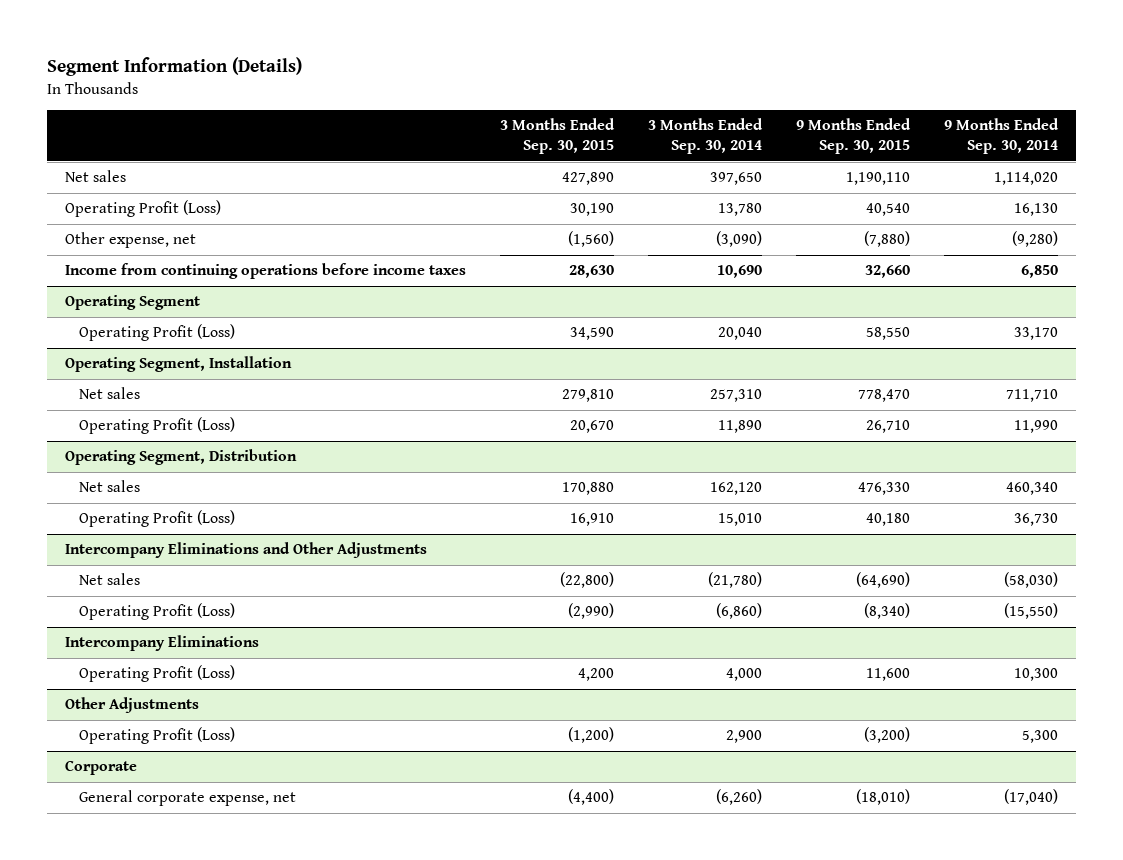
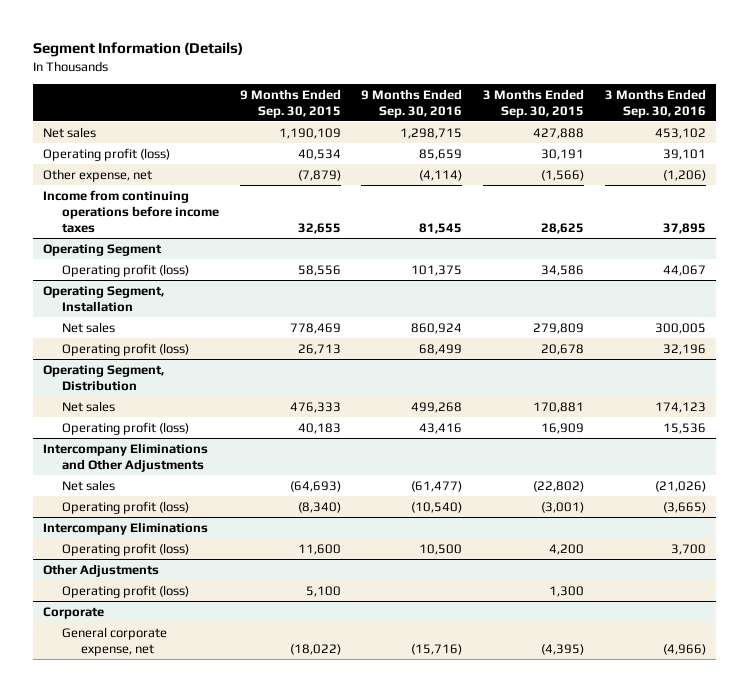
[647,117,763,155] 3 Months Ended Sep. 30, 2014 -> none
[944,117,1060,155] 9 Months Ended Sep. 30, 2014 -> none
none -> [361,88,463,118] 9 Months Ended Sep. 30, 2016
none -> [604,88,706,118] 3 Months Ended Sep. 30, 2016
[561,172,614,186] 427,890 -> [532,127,584,139] 427,888
[846,172,911,186] 1,190,110 -> [278,127,341,139] 1,190,109
[64,200,221,218] Operating Profit (Loss) -> [42,147,170,161] Operating profit (loss)
[569,203,614,217] 30,190 -> [540,148,584,160] 30,191
[866,203,911,217] 40,540 -> [297,148,341,160] 40,534
[567,231,614,248] (1,560) -> [540,169,584,181] (1,566)
[864,231,911,248] (7,880) -> [297,169,341,181] (7,879)
[568,265,614,279] 28,630 -> [540,222,584,234] 28,625
[865,265,911,279] 32,660 -> [297,222,341,234] 32,655
[79,324,236,342] Operating Profit (Loss) -> [61,263,189,277] Operating profit (loss)
[569,327,614,341] 34,590 -> [540,264,584,276] 34,586
[866,327,911,341] 58,550 -> [297,264,341,276] 58,556
[561,389,614,403] 279,810 -> [532,322,584,334] 279,809
[858,389,911,403] 778,470 -> [289,322,341,334] 778,469
[79,417,236,435] Operating Profit (Loss) -> [61,342,189,356] Operating profit (loss)
[569,420,614,434] 20,670 -> [540,343,584,355] 20,678
[866,420,911,434] 26,710 -> [297,343,341,355] 26,713
[561,482,614,496] 170,880 -> [532,401,584,413] 170,881
[858,482,911,496] 476,330 -> [289,401,341,413] 476,333
[79,510,236,528] Operating Profit (Loss) -> [61,421,189,435] Operating profit (loss)
[569,513,614,527] 16,910 -> [540,422,584,434] 16,909
[866,513,911,527] 40,180 -> [297,422,341,434] 40,183
[559,572,614,589] (22,800) -> [532,480,584,492] (22,802)
[856,572,911,589] (64,690) -> [289,480,341,492] (64,693)
[79,603,236,621] Operating Profit (Loss) -> [61,500,189,514] Operating profit (loss)
[567,603,614,620] (2,990) -> [540,501,584,513] (3,001)
[79,665,236,683] Operating Profit (Loss) -> [61,542,189,556] Operating profit (loss)
[79,727,236,745] Operating Profit (Loss) -> [61,584,189,598] Operating profit (loss)
[567,727,614,744] (1,200) -> [548,585,584,597] 1,300
[864,727,911,744] (3,200) -> [305,585,341,597] 5,100
[567,789,614,806] (4,400) -> [540,643,584,655] (4,395)
[856,789,911,806] (18,010) -> [289,643,341,655] (18,022)

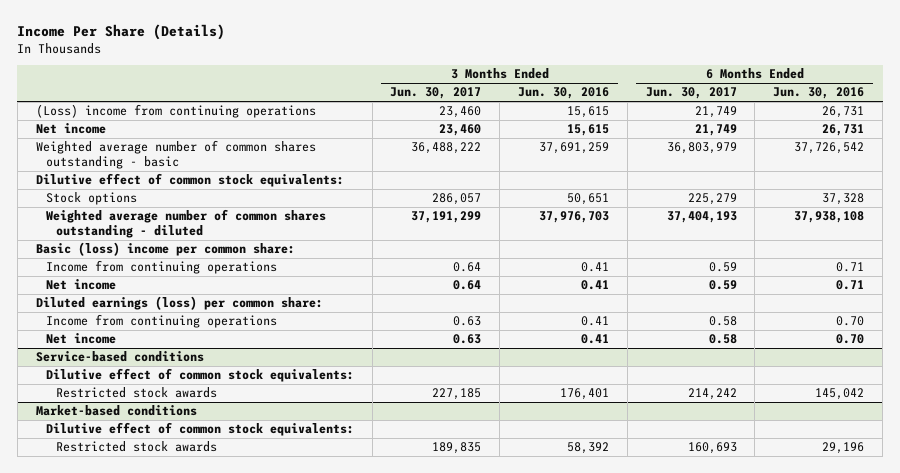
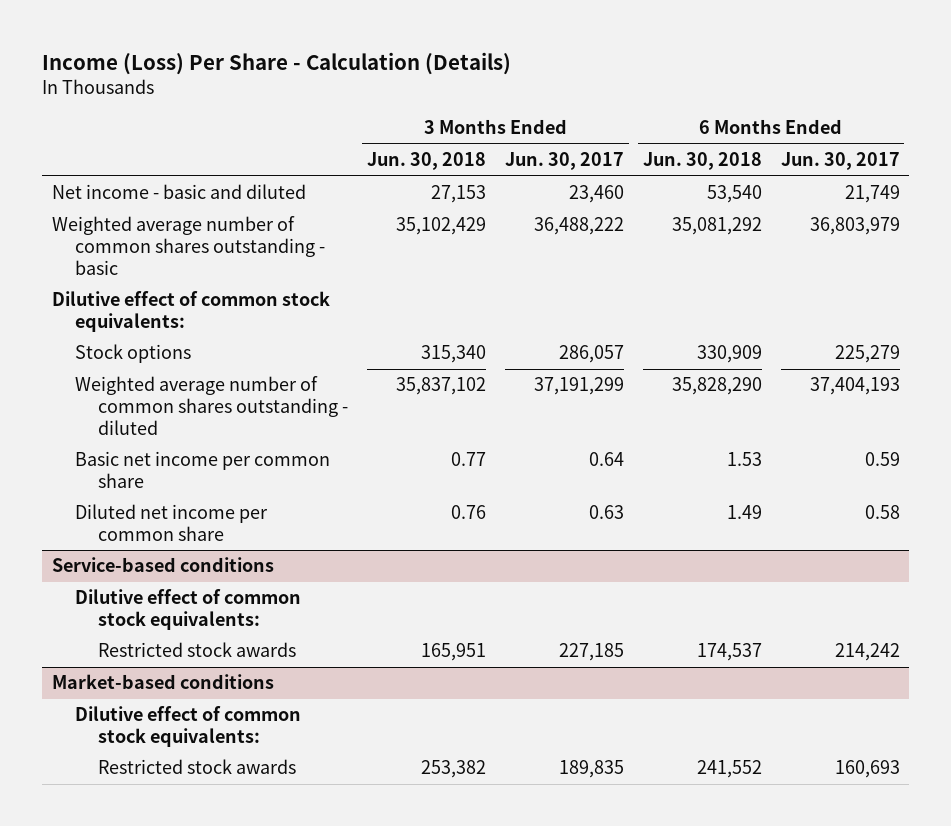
[17,24,226,41] Income Per Share (Details) -> [42,52,512,76] Income (Loss) Per Share - Calculation (Details)
[518,87,610,100] Jun. 30, 2016 -> none
[773,87,865,100] Jun. 30, 2016 -> none
none -> [367,152,487,171] Jun. 30, 2018
none -> [642,152,762,171] Jun. 30, 2018
[35,104,316,119] (Loss) income from continuing operations -> none
[35,123,106,135] Net income -> [51,184,306,200] Net income - basic and diluted
[35,242,295,257] Basic (loss) income per common share: -> none
[45,260,277,275] Income from continuing operations -> none
[35,296,323,311] Diluted earnings (loss) per common share: -> none
[45,314,277,329] Income from continuing operations -> none
[45,279,116,291] Net income -> [75,451,331,489] Basic net income per common share
[45,333,116,345] Net income -> [75,504,269,542] Diluted net income per common share

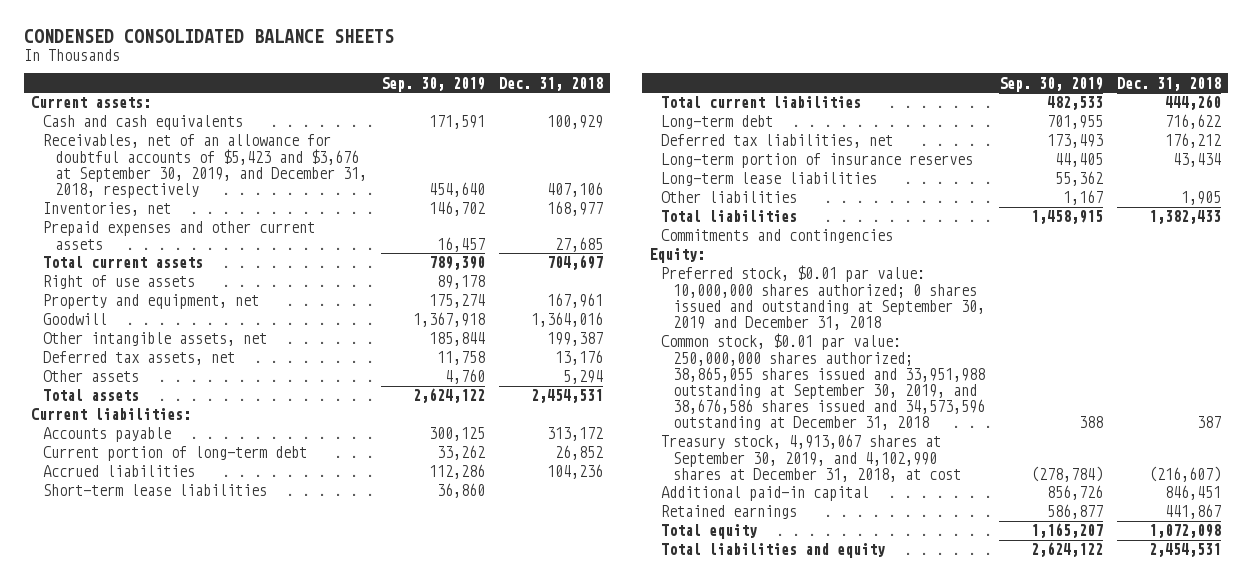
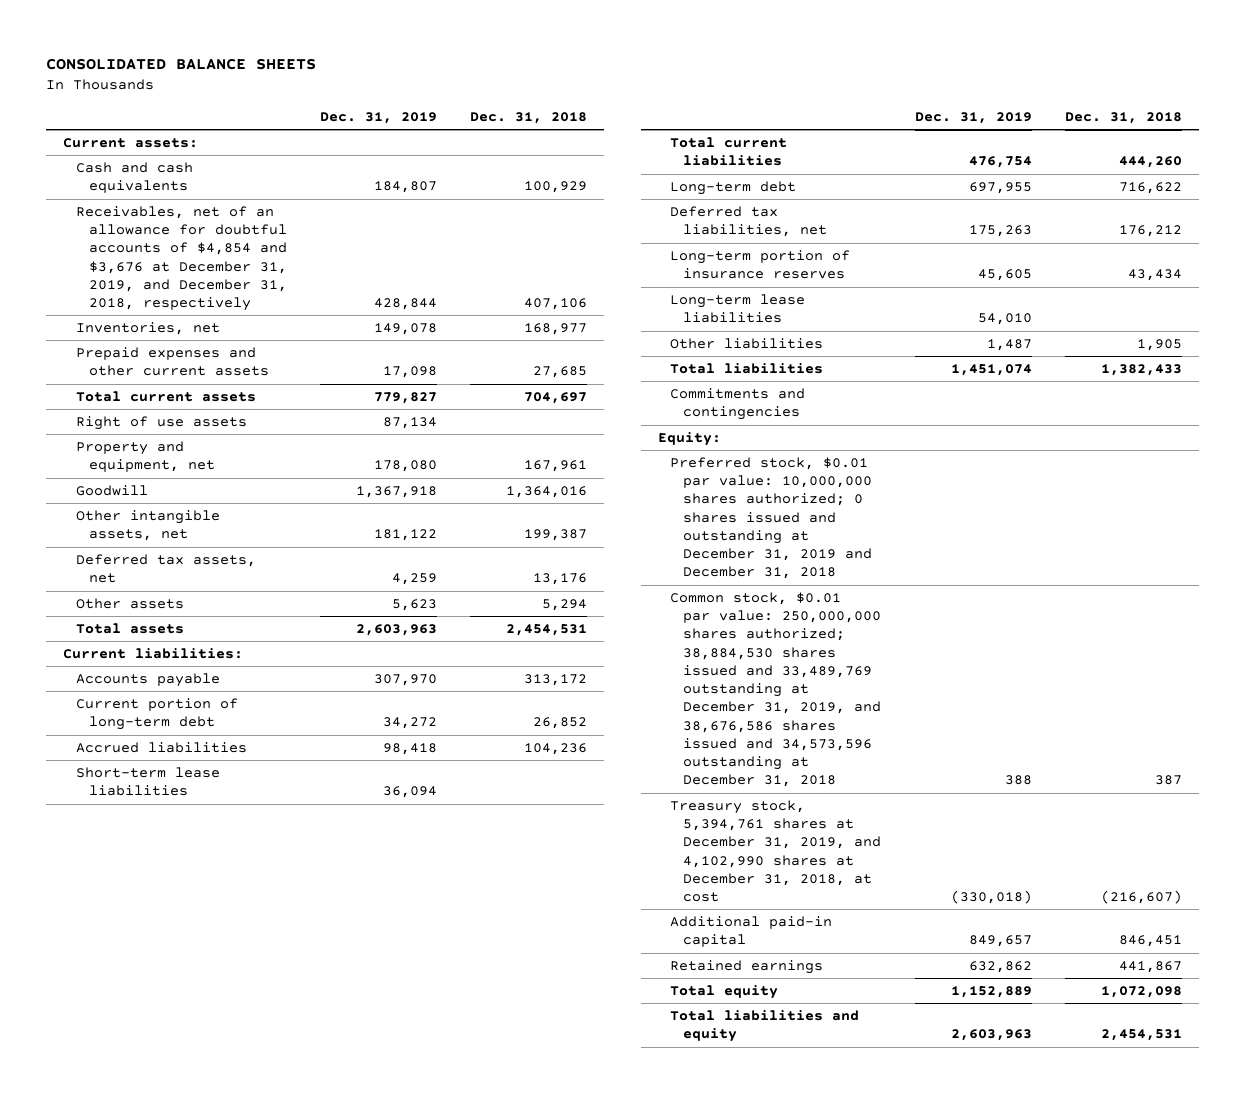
[23,29,394,44] CONDENSED CONSOLIDATED BALANCE SHEETS -> [46,58,317,71] CONSOLIDATED BALANCE SHEETS
[380,76,485,92] Sep. 30, 2019 -> none
none -> [319,111,437,124] Dec. 31, 2019
[42,134,367,198] Receivables, net of an allowance for doubtful accounts of $5,423 and $3,676 at September 30, 2019, and December 31, 2018, respectively -> [75,206,287,312] Receivables, net of an allowance for doubtful accounts of $4,854 and $3,676 at December 31, 2019, and December 31, 2018, respectively
[660,265,985,330] Preferred stock, $0.01 par value: 10,000,000 shares authorized; 0 shares issued and outstanding at September 30, 2019 and December 31, 2018 -> [670,457,873,580] Preferred stock, $0.01 par value: 10,000,000 shares authorized; 0 shares issued and outstanding at December 31, 2019 and December 31, 2018
[660,333,985,430] Common stock, $0.01 par value: 250,000,000 shares authorized; 38,865,055 shares issued and 33,951,988 outstanding at September 30, 2019, and 38,676,586 shares issued and 34,573,596 outstanding at December 31, 2018 -> [670,592,882,788] Common stock, $0.01 par value: 250,000,000 shares authorized; 38,884,530 shares issued and 33,489,769 outstanding at December 31, 2019, and 38,676,586 shares issued and 34,573,596 outstanding at December 31, 2018
[660,434,961,482] Treasury stock, 4,913,067 shares at September 30, 2019, and 4,102,990 shares at December 31, 2018, at cost -> [670,800,882,903] Treasury stock, 5,394,761 shares at December 31, 2019, and 4,102,990 shares at December 31, 2018, at cost

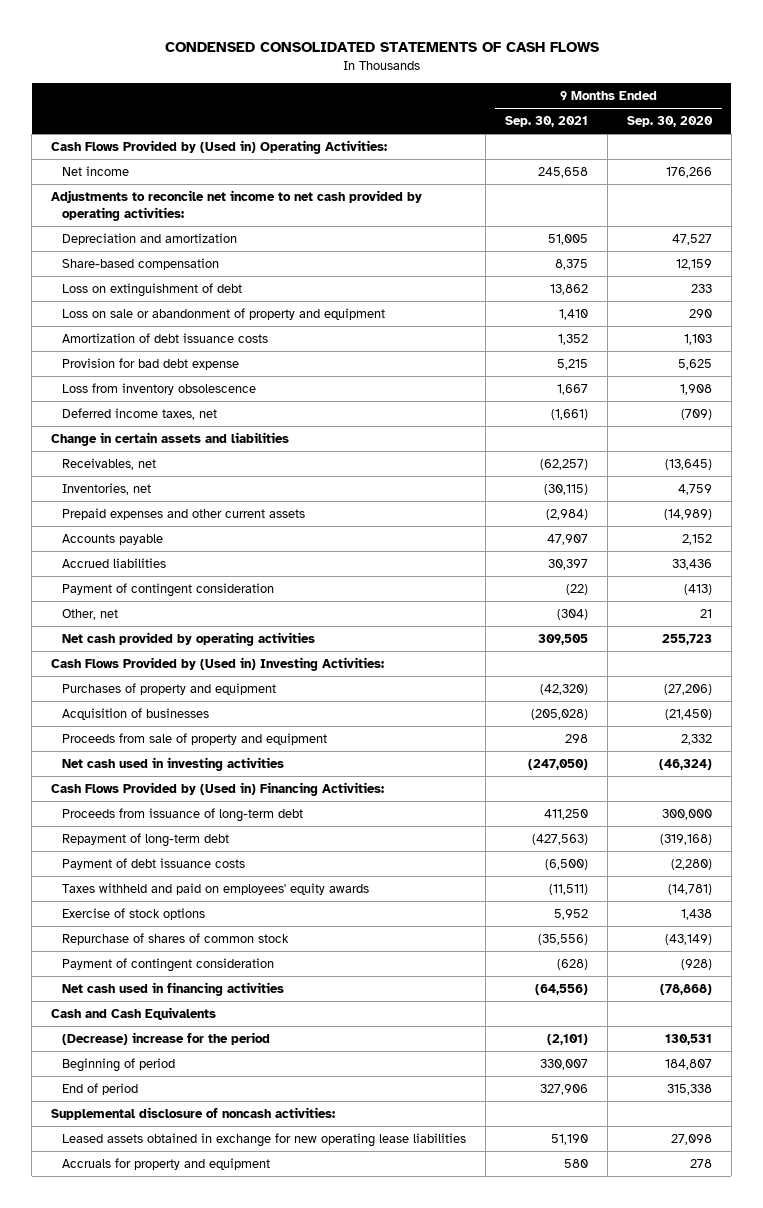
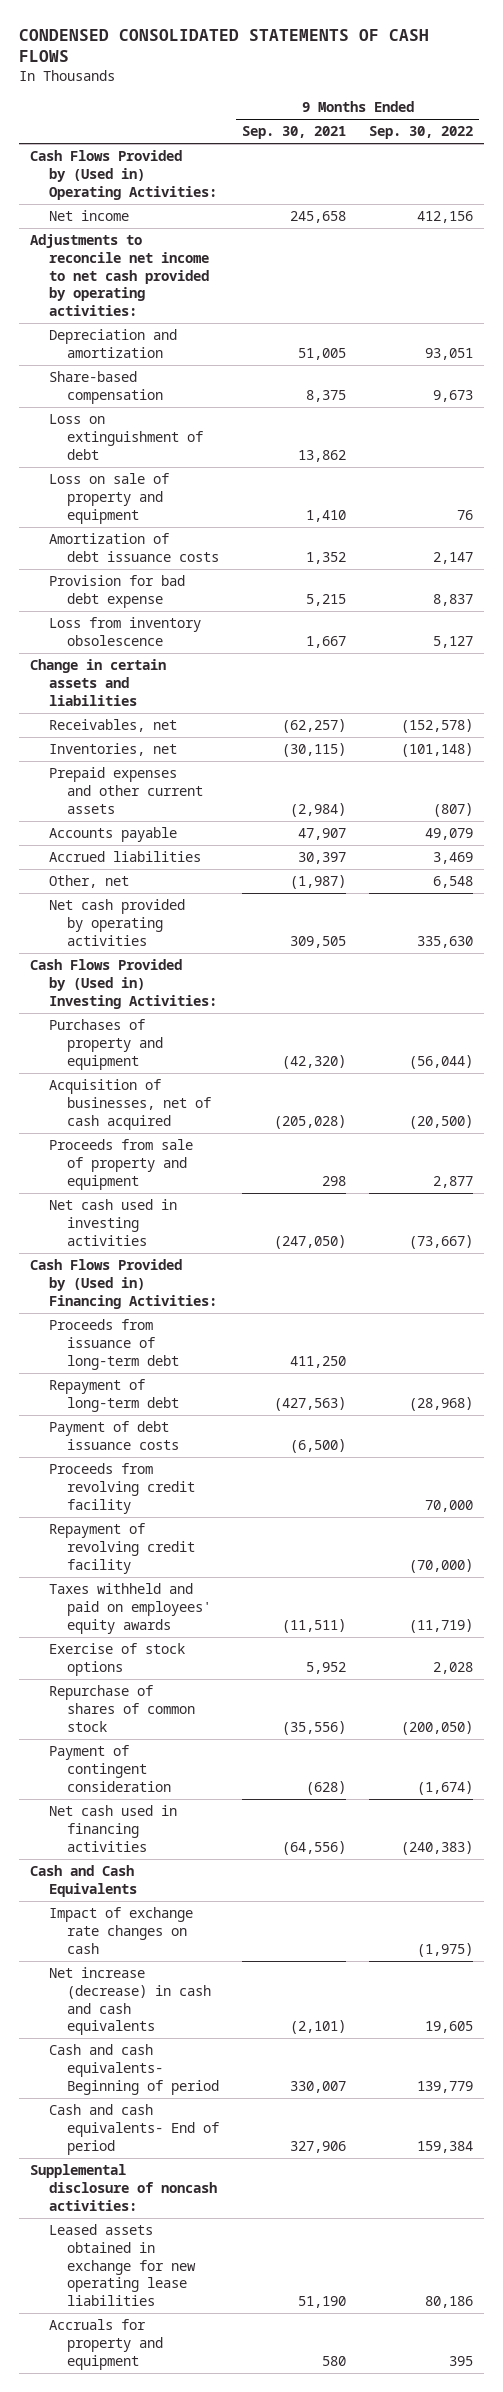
[626,116,713,128] Sep. 30, 2020 -> none
none -> [369,126,474,140] Sep. 30, 2022
[62,308,386,321] Loss on sale or abandonment of property and equipment -> [48,473,169,524] Loss on sale of property and equipment
[62,408,218,421] Deferred income taxes, net -> none
[62,583,275,598] Payment of contingent consideration -> none
[557,609,589,621] (304) -> [290,875,347,890] (1,987)
[62,708,210,721] Acquisition of businesses -> [48,1079,212,1130] Acquisition of businesses, net of cash acquired
none -> [48,1463,196,1514] Proceeds from revolving credit facility
none -> [48,1523,196,1574] Repayment of revolving credit facility
none -> [48,1907,193,1954] Impact of exchange rate changes on cash
[62,1032,271,1046] (Decrease) increase for the period -> [48,1967,212,2036] Net increase (decrease) in cash and cash equivalents
[62,1058,176,1073] Beginning of period -> [48,2044,220,2095] Cash and cash equivalents- Beginning of period
[62,1083,139,1096] End of period -> [48,2104,220,2155] Cash and cash equivalents- End of period

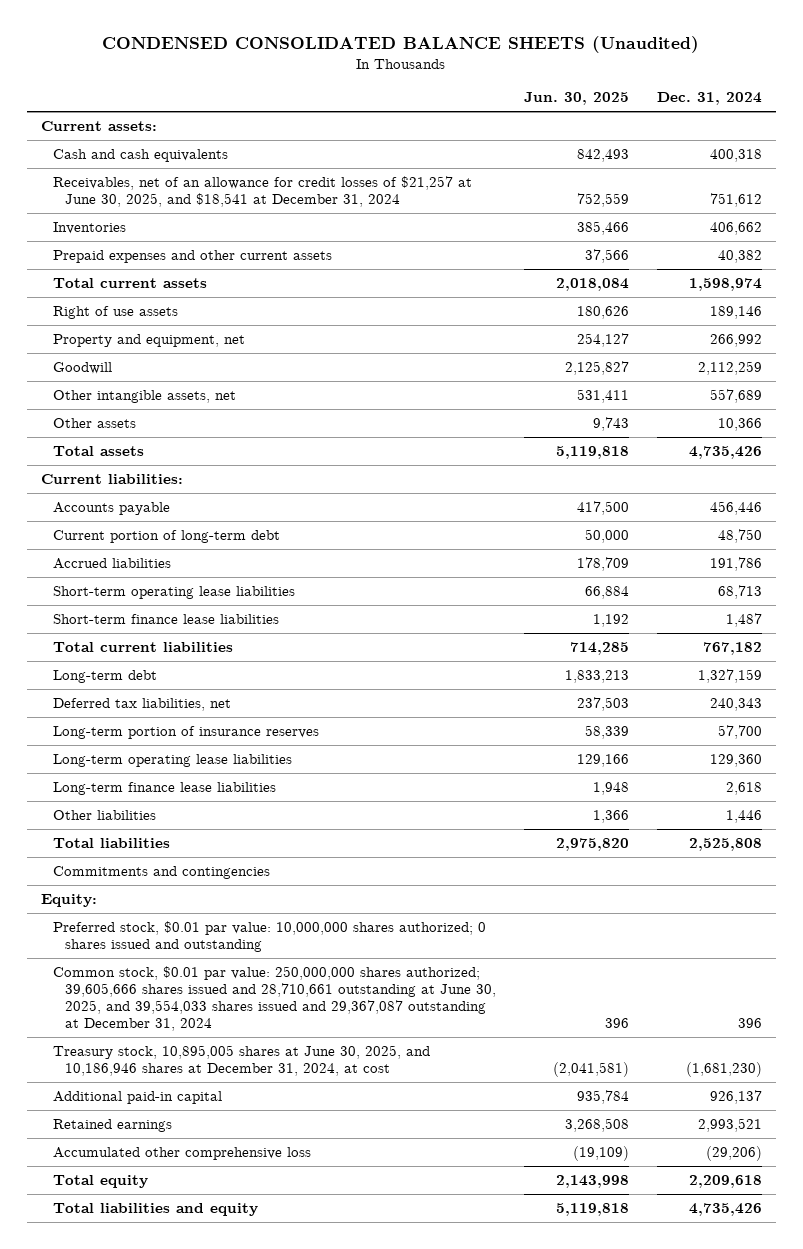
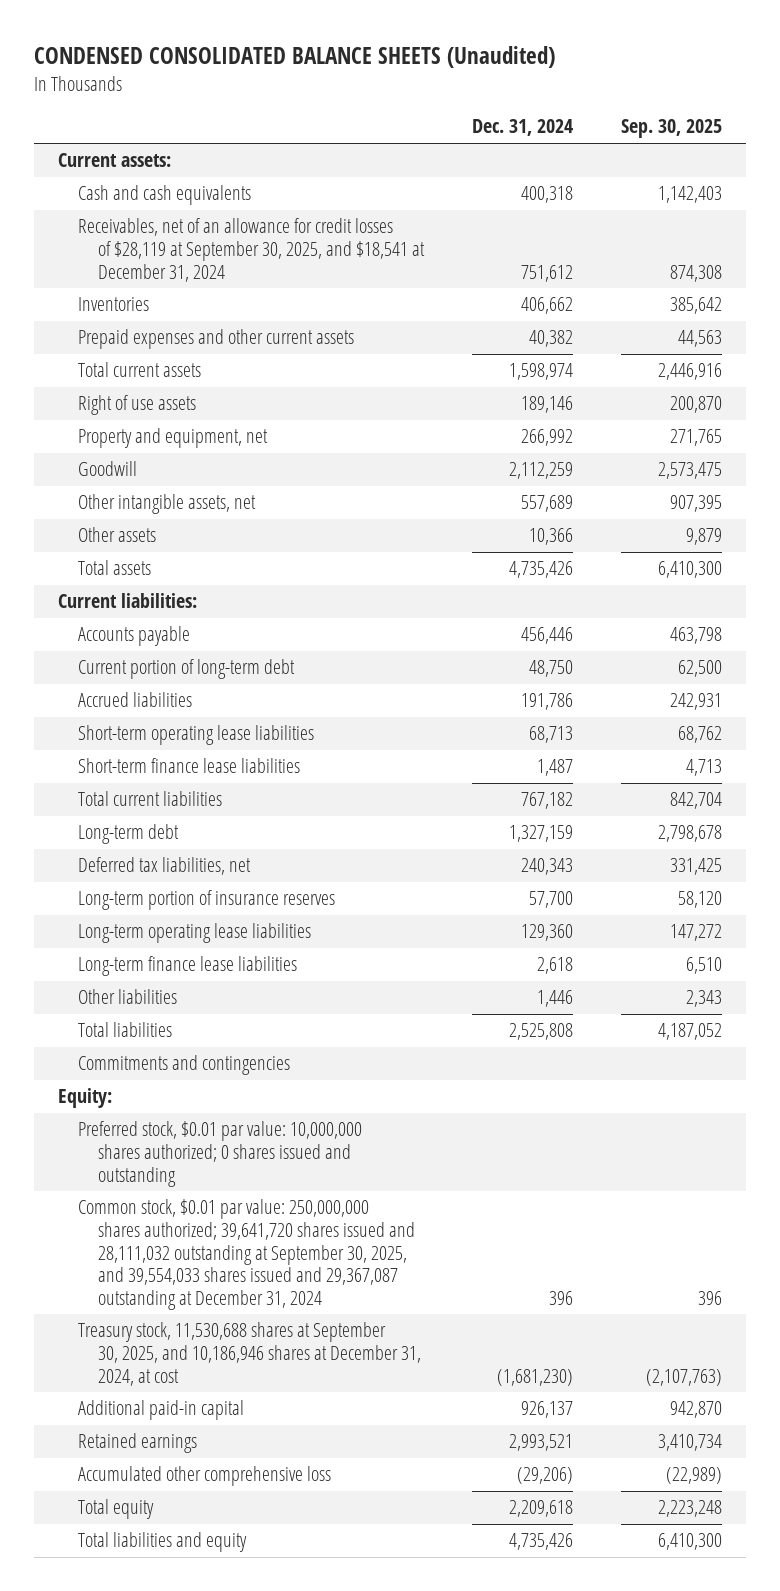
[523,92,629,106] Jun. 30, 2025 -> none
none -> [620,119,722,139] Sep. 30, 2025
[52,175,472,207] Receivables, net of an allowance for credit losses of $21,257 at June 30, 2025, and $18,541 at December 31, 2024 -> [78,218,425,282] Receivables, net of an allowance for credit losses of $28,119 at September 30, 2025, and $18,541 at December 31, 2024
[52,965,497,1031] Common stock, $0.01 par value: 250,000,000 shares authorized; 39,605,666 shares issued and 28,710,661 outstanding at June 30, 2025, and 39,554,033 shares issued and 29,367,087 outstanding at December 31, 2024 -> [78,1199,415,1310] Common stock, $0.01 par value: 250,000,000 shares authorized; 39,641,720 shares issued and 28,111,032 outstanding at September 30, 2025, and 39,554,033 shares issued and 29,367,087 outstanding at December 31, 2024
[52,1044,430,1076] Treasury stock, 10,895,005 shares at June 30, 2025, and 10,186,946 shares at December 31, 2024, at cost -> [78,1322,421,1386] Treasury stock, 11,530,688 shares at September 30, 2025, and 10,186,946 shares at December 31, 2024, at cost

